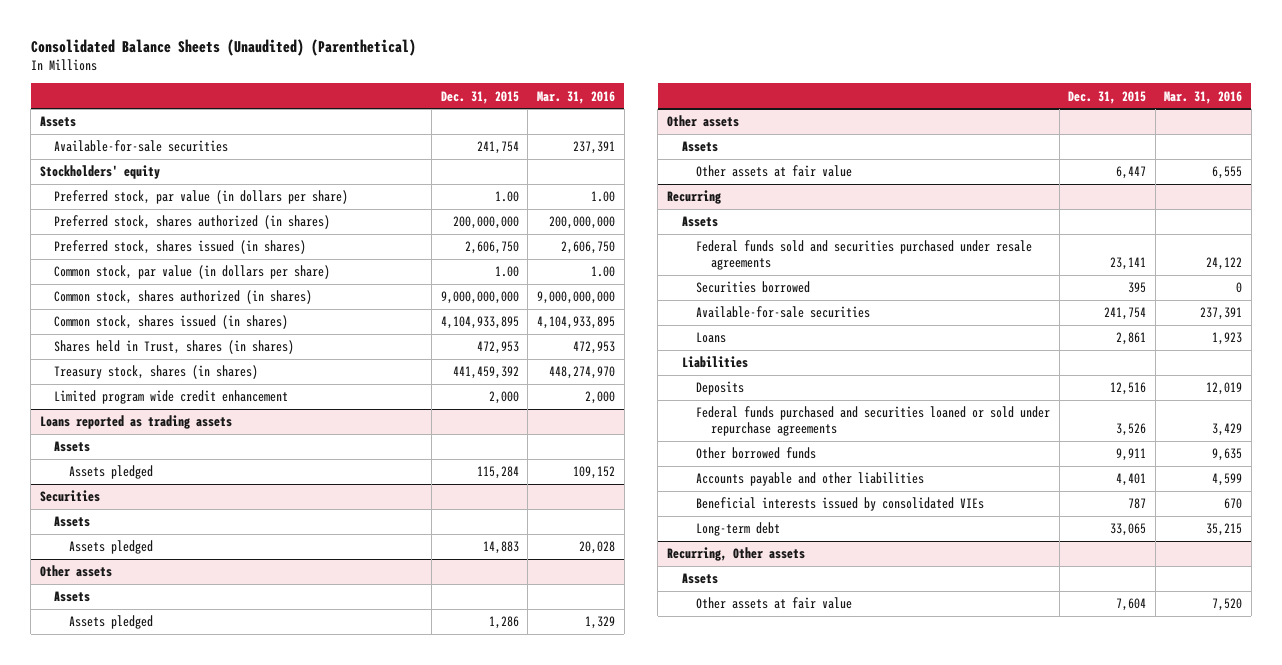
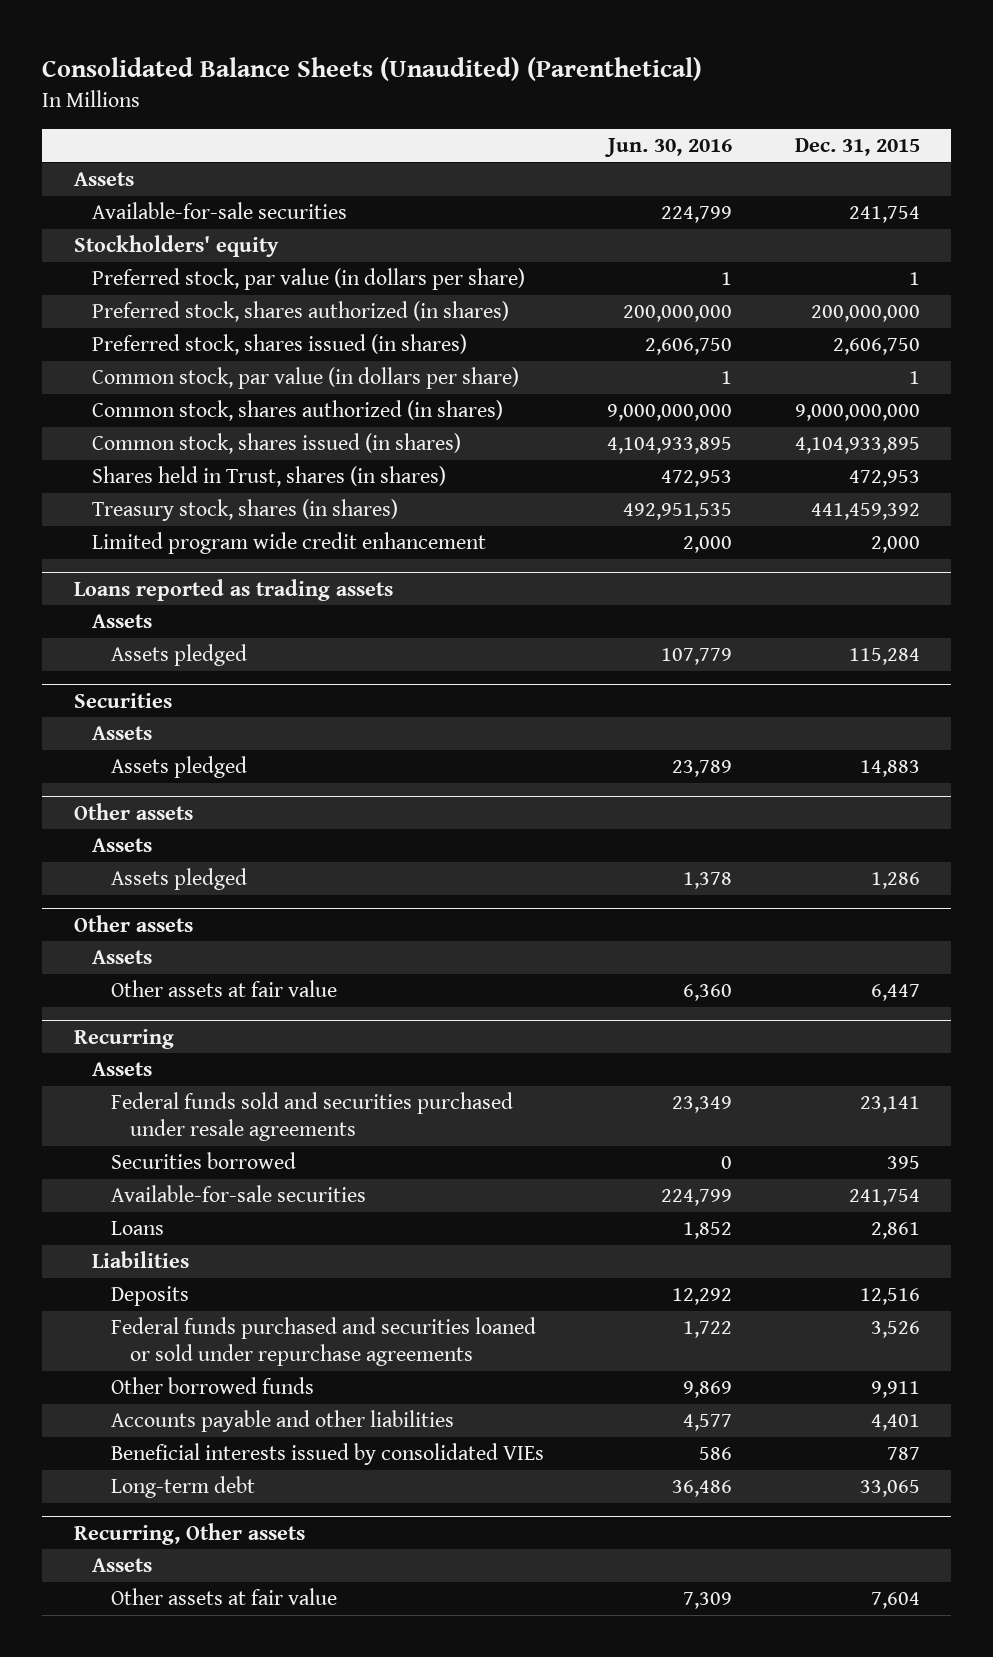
[536,90,615,104] Mar. 31, 2016 -> none
none -> [603,138,732,158] Jun. 30, 2016
[494,191,519,203] 1.00 -> [908,272,920,286] 1
[494,266,519,278] 1.00 -> [908,371,920,385] 1

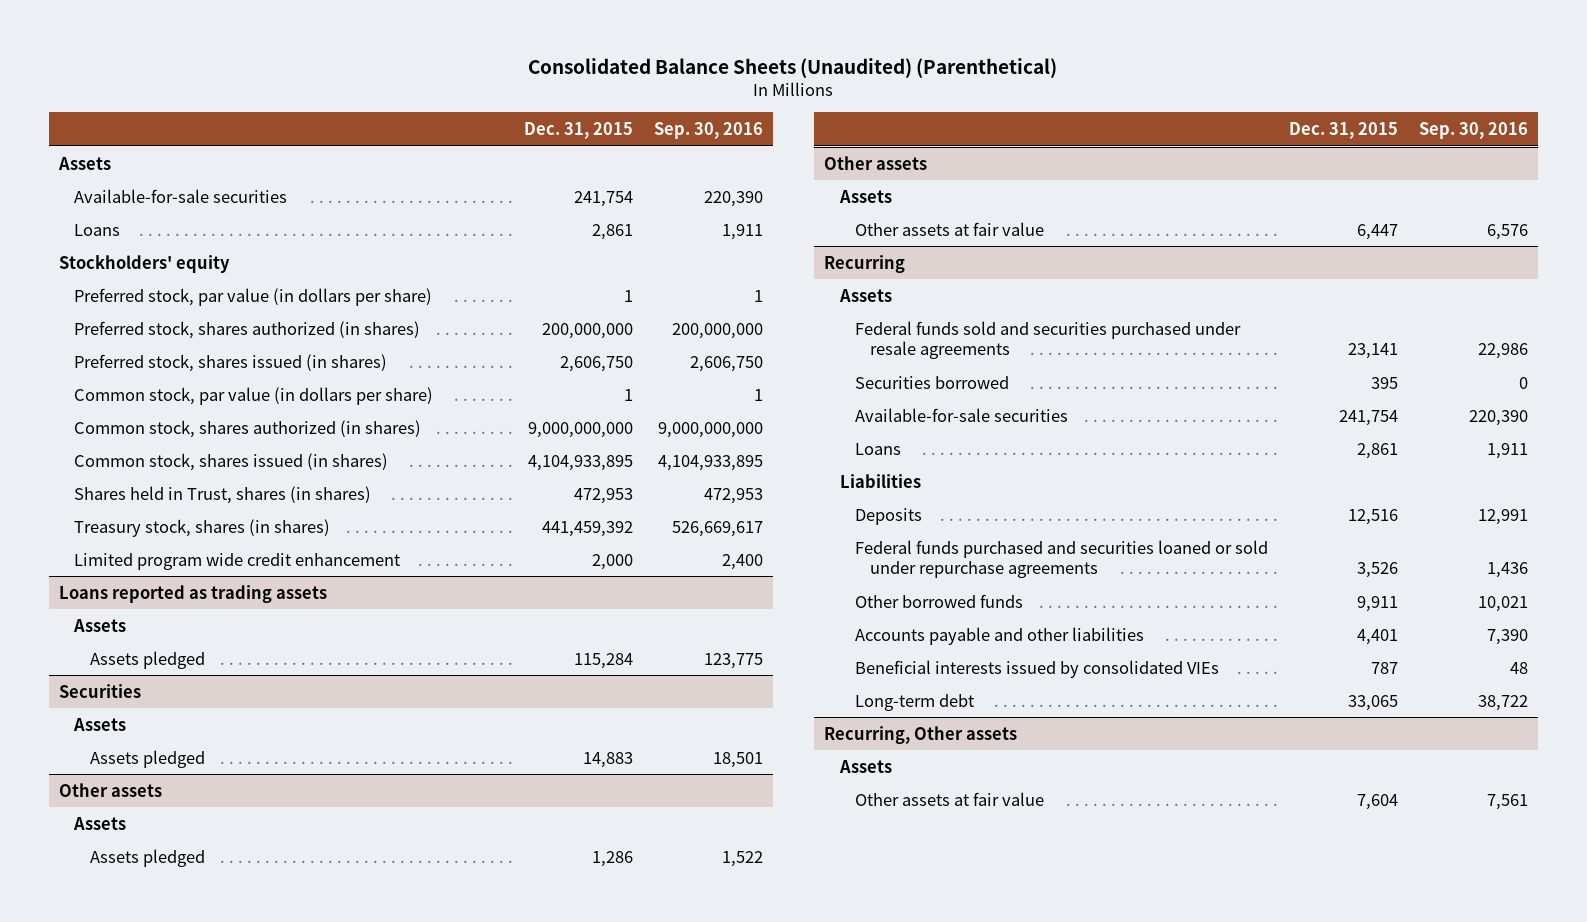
[603,138,732,158] Jun. 30, 2016 -> none
none -> [653,121,763,139] Sep. 30, 2016
none -> [74,223,121,236] Loans

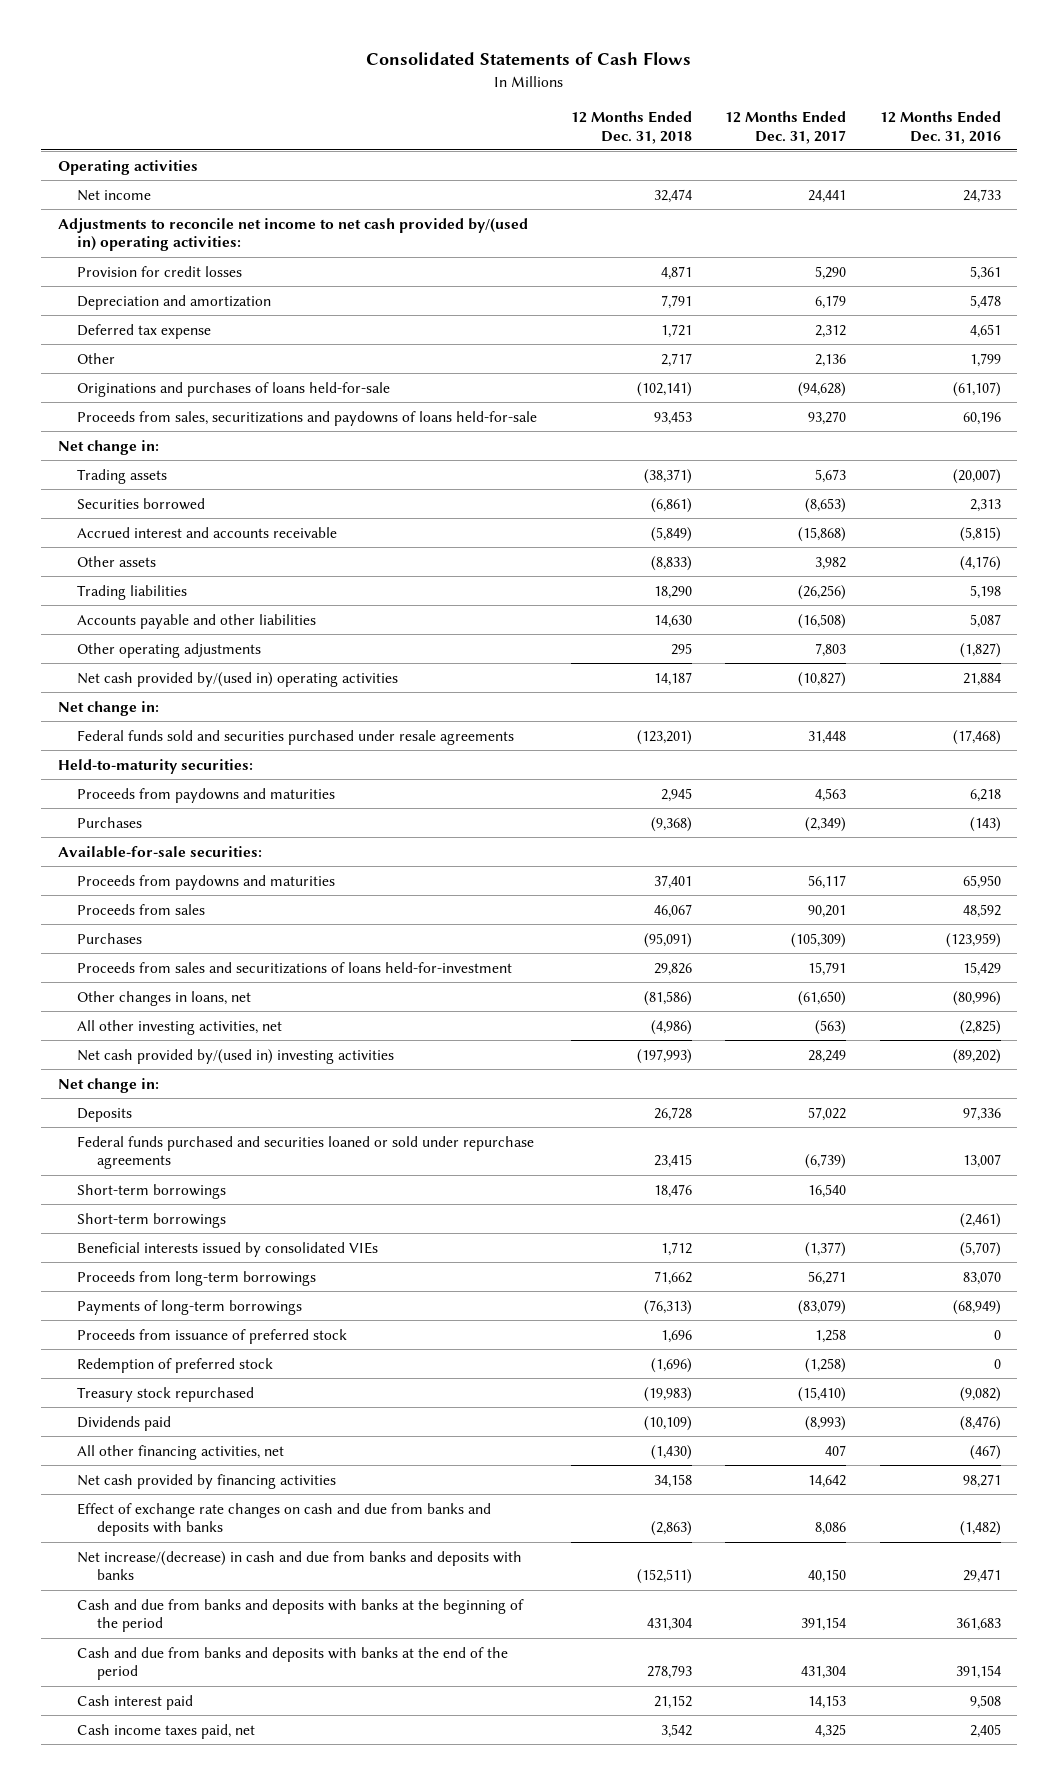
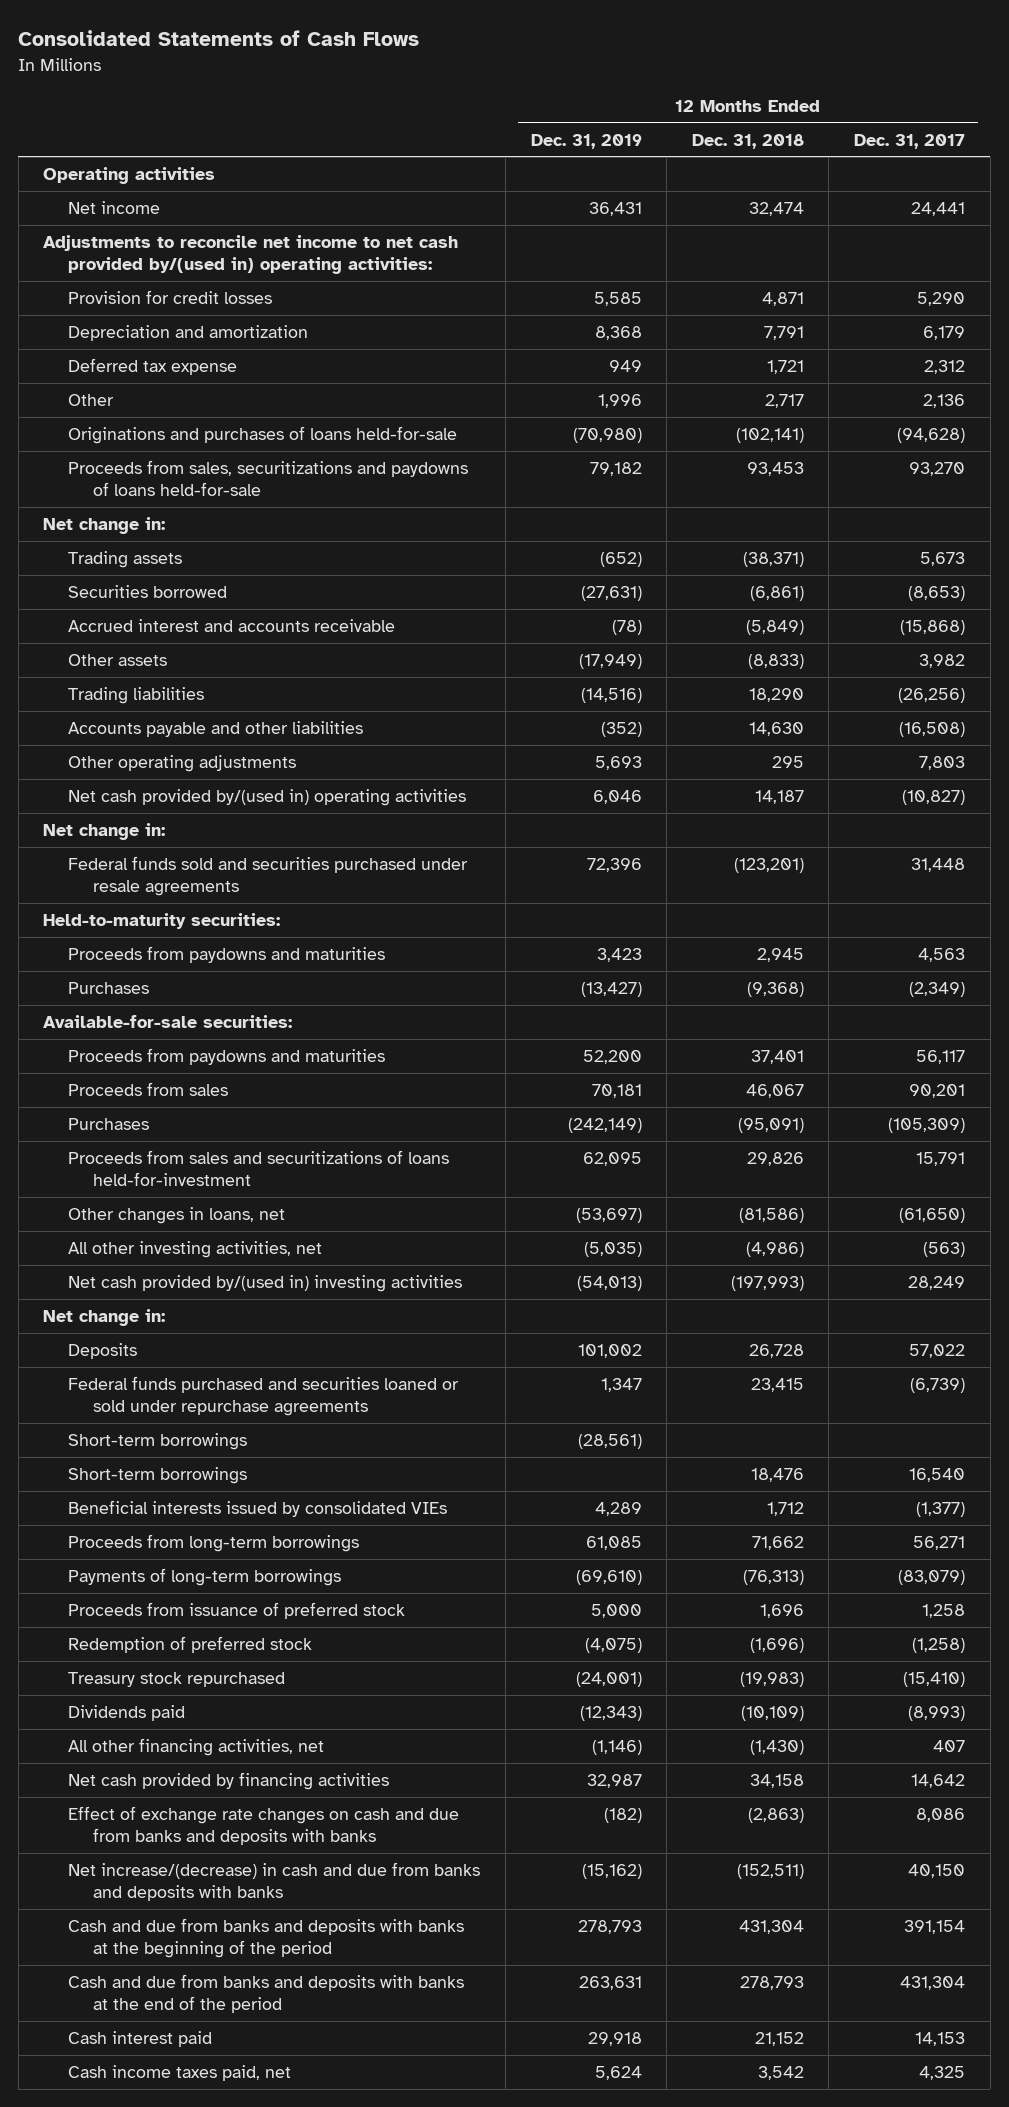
[879,110,1001,144] 12 Months Ended Dec. 31, 2016 -> none
none -> [530,133,642,149] Dec. 31, 2019
[77,1183,227,1199] Short-term borrowings -> [68,1467,248,1485] Short-term borrowings

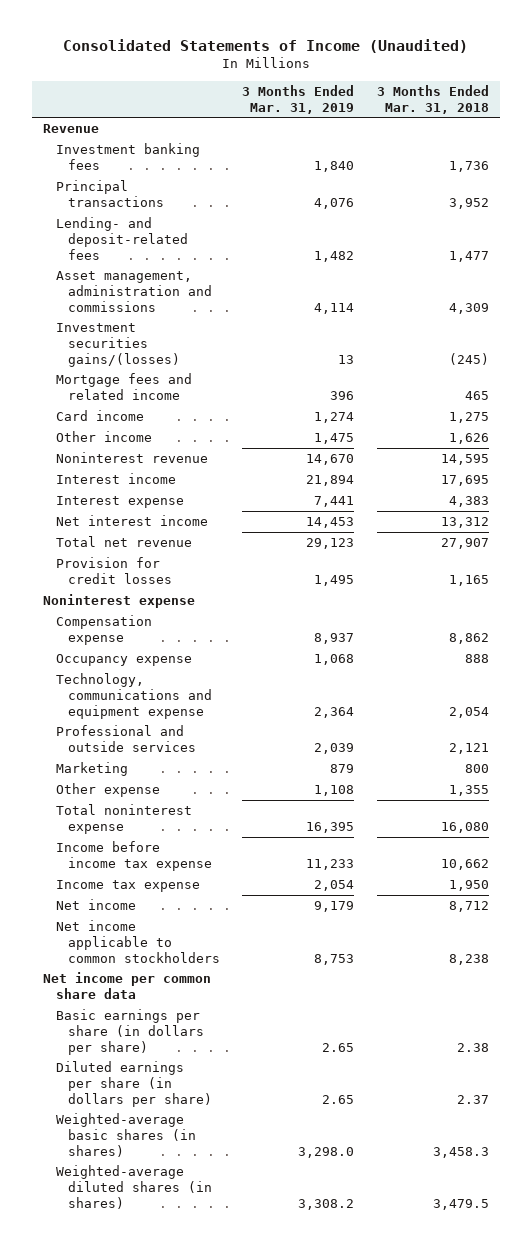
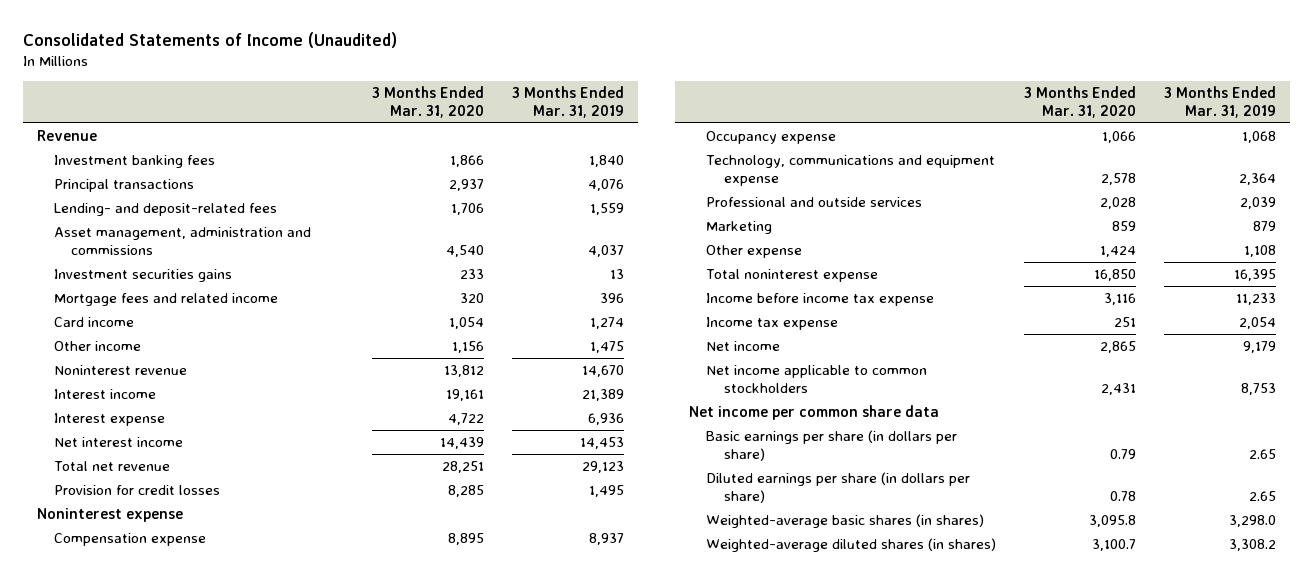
[376,84,489,114] 3 Months Ended Mar. 31, 2018 -> none
none -> [372,86,485,118] 3 Months Ended Mar. 31, 2020
[314,250,355,262] 1,482 -> [589,203,624,216] 1,559
[314,302,355,314] 4,114 -> [587,244,624,257] 4,037
[55,322,181,367] Investment securities gains/(losses) -> [54,269,233,283] Investment securities gains
[306,474,355,486] 21,894 -> [581,389,624,402] 21,389
[314,495,355,507] 7,441 -> [587,413,624,426] 6,936

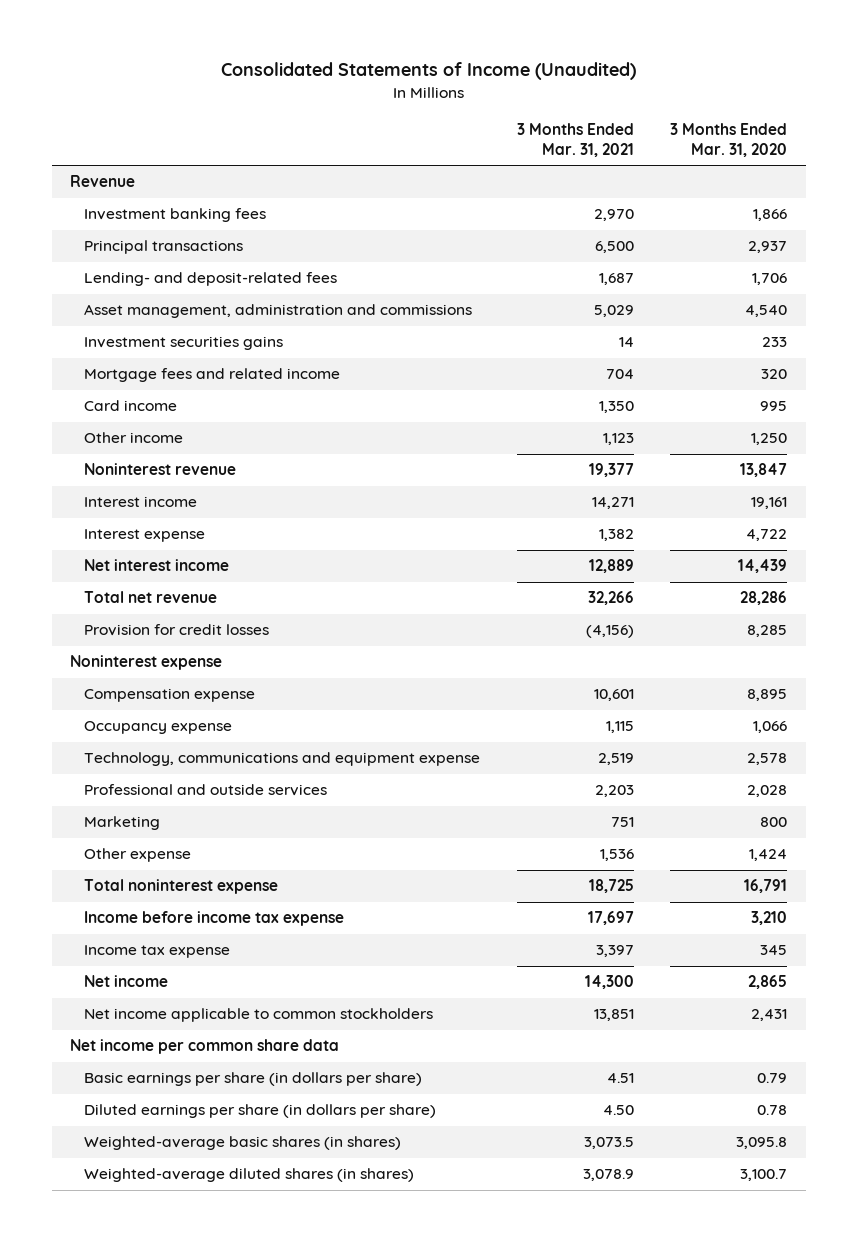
[511,86,624,118] 3 Months Ended Mar. 31, 2019 -> none
none -> [516,122,634,157] 3 Months Ended Mar. 31, 2021
[449,317,485,330] 1,054 -> [760,401,788,412] 995
[452,341,485,354] 1,156 -> [751,433,788,446] 1,250
[444,365,485,378] 13,812 -> [740,463,788,478] 13,847
[442,461,485,474] 28,251 -> [740,591,788,606] 28,286
[1112,221,1137,232] 859 -> [760,817,788,828] 800
[1094,269,1137,282] 16,850 -> [744,879,788,894] 16,791
[1104,293,1137,306] 3,116 -> [751,911,788,926] 3,210
[1114,317,1137,328] 251 -> [760,945,788,956] 345

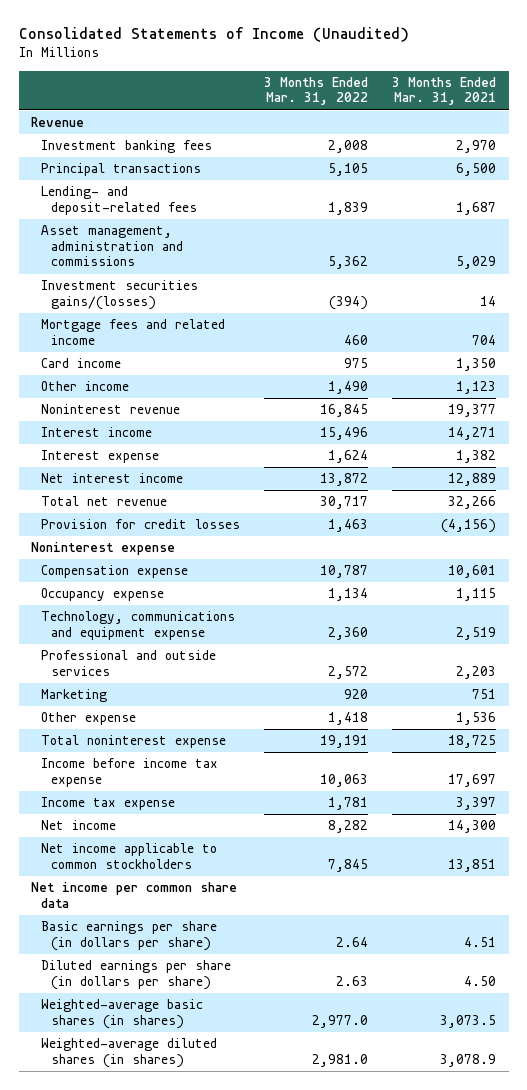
[670,122,788,157] 3 Months Ended Mar. 31, 2020 -> none
none -> [264,76,369,106] 3 Months Ended Mar. 31, 2022
[84,336,284,351] Investment securities gains -> [41,280,199,310] Investment securities gains/(losses)

